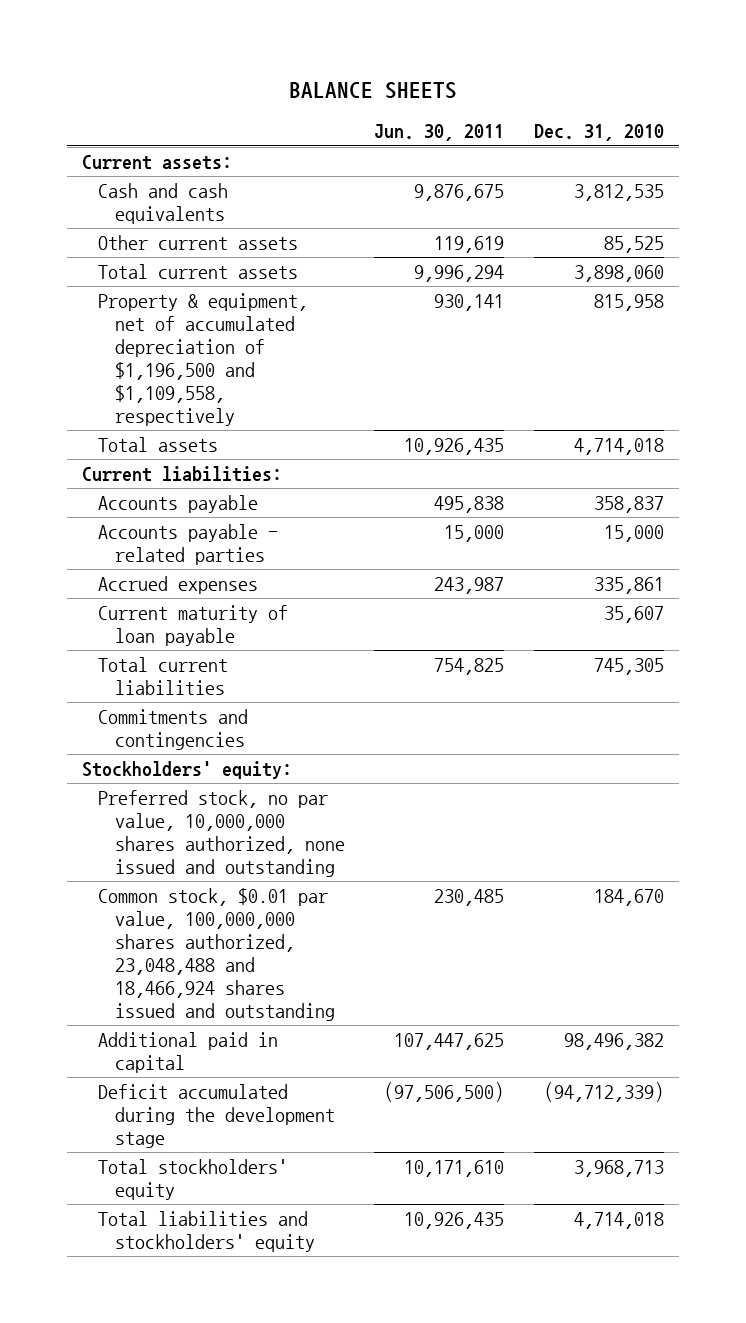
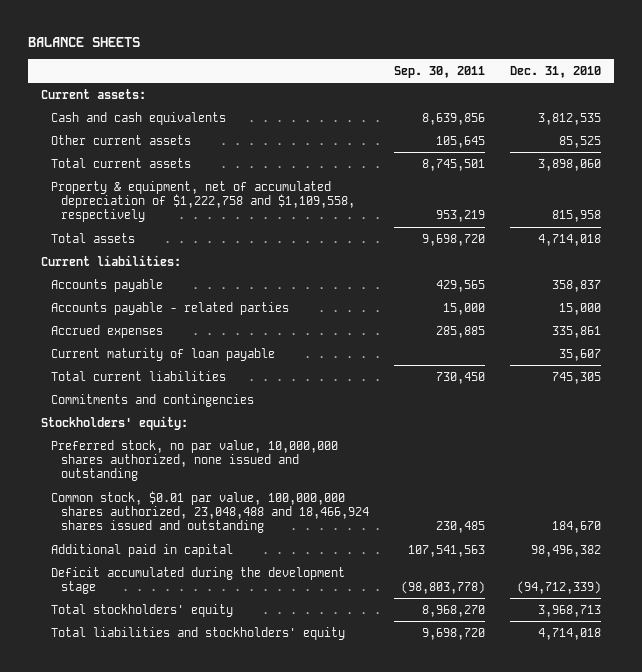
[374,124,505,142] Jun. 30, 2011 -> none
none -> [393,65,485,78] Sep. 30, 2011
[98,292,309,426] Property & equipment, net of accumulated depreciation of $1,196,500 and $1,109,558, respectively -> [50,180,355,223] Property & equipment, net of accumulated depreciation of $1,222,758 and $1,109,558, respectively

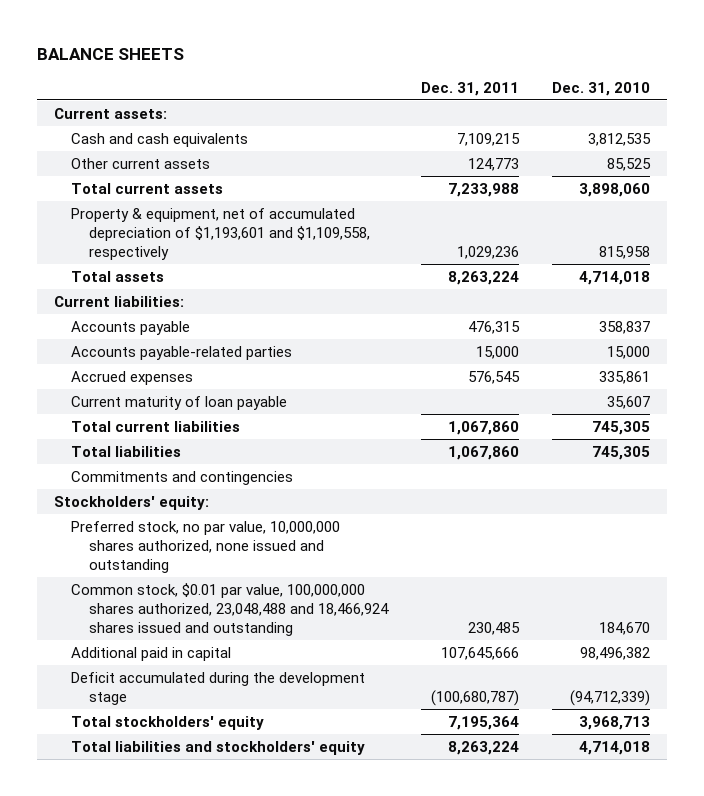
[393,65,485,78] Sep. 30, 2011 -> none
none -> [421,81,520,96] Dec. 31, 2011
[50,180,355,223] Property & equipment, net of accumulated depreciation of $1,222,758 and $1,109,558, respectively -> [71,207,371,260] Property & equipment, net of accumulated depreciation of $1,193,601 and $1,109,558, respectively
[50,301,289,315] Accounts payable - related parties -> [71,345,293,360] Accounts payable-related parties
none -> [71,445,182,457] Total liabilities

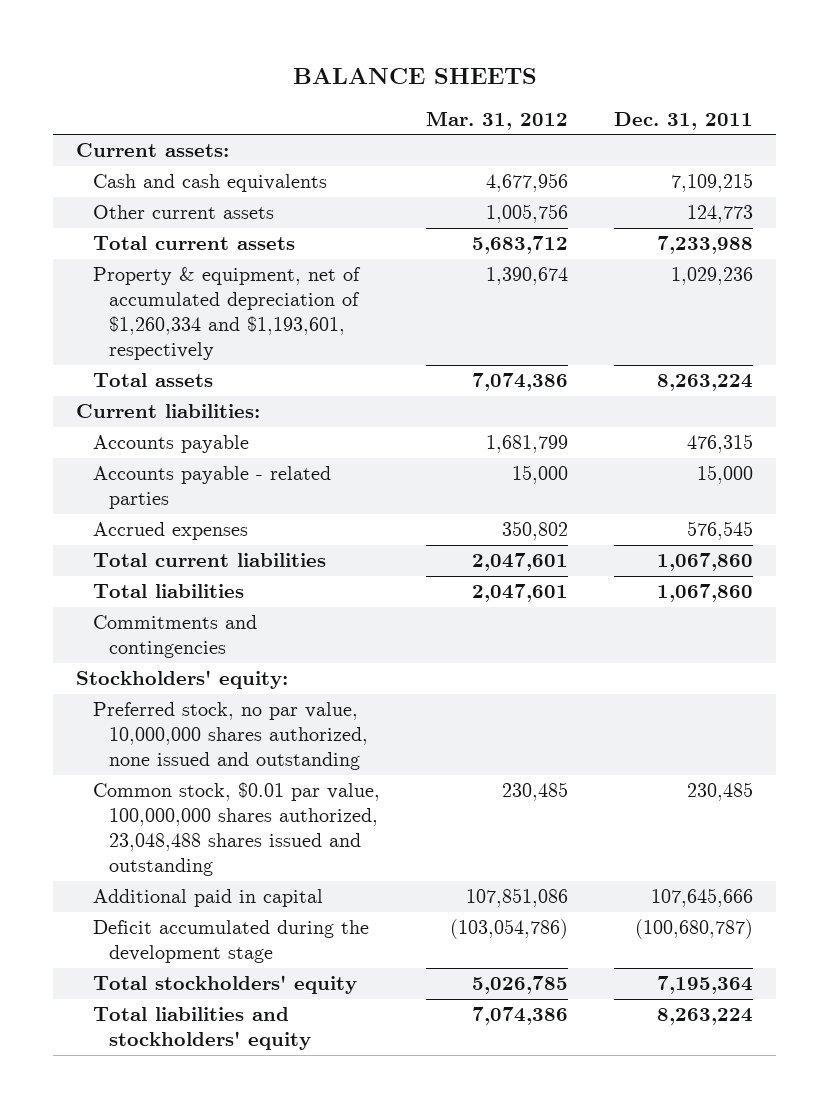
[552,81,651,96] Dec. 31, 2010 -> none
none -> [425,110,568,130] Mar. 31, 2012
[71,207,371,260] Property & equipment, net of accumulated depreciation of $1,193,601 and $1,109,558, respectively -> [92,267,361,361] Property & equipment, net of accumulated depreciation of $1,260,334 and $1,193,601, respectively
[71,345,293,360] Accounts payable-related parties -> [92,466,331,510] Accounts payable - related parties
[71,395,288,410] Current maturity of loan payable -> none
[71,582,390,636] Common stock, $0.01 par value, 100,000,000 shares authorized, 23,048,488 and 18,466,924 shares issued and outstanding -> [92,782,380,877] Common stock, $0.01 par value, 100,000,000 shares authorized, 23,048,488 shares issued and outstanding

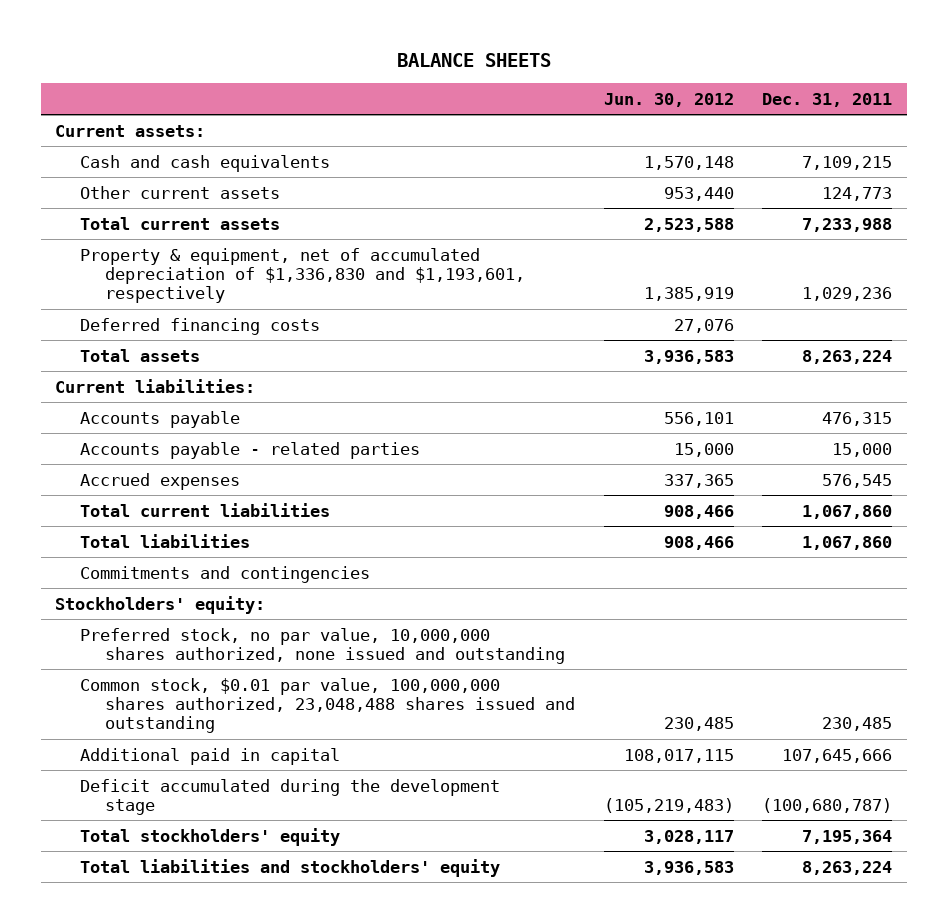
[425,110,568,130] Mar. 31, 2012 -> none
none -> [603,92,734,107] Jun. 30, 2012
[92,267,361,361] Property & equipment, net of accumulated depreciation of $1,260,334 and $1,193,601, respectively -> [80,247,526,304] Property & equipment, net of accumulated depreciation of $1,336,830 and $1,193,601, respectively
none -> [80,317,321,335] Deferred financing costs

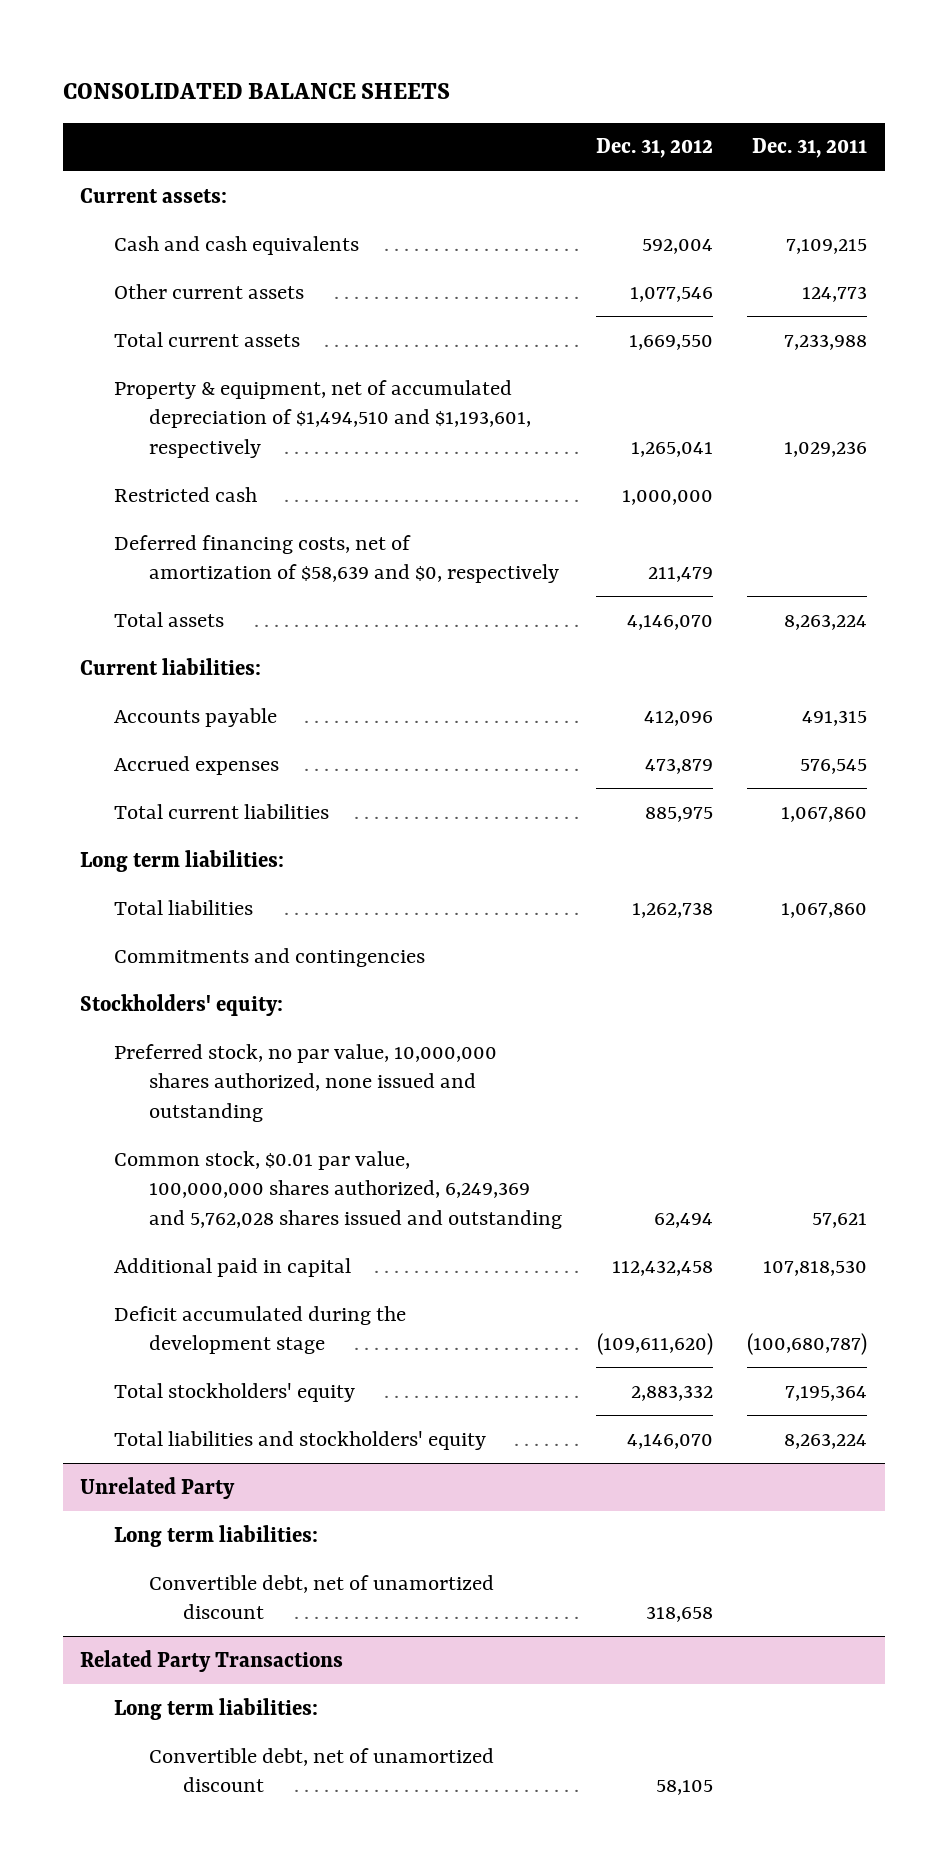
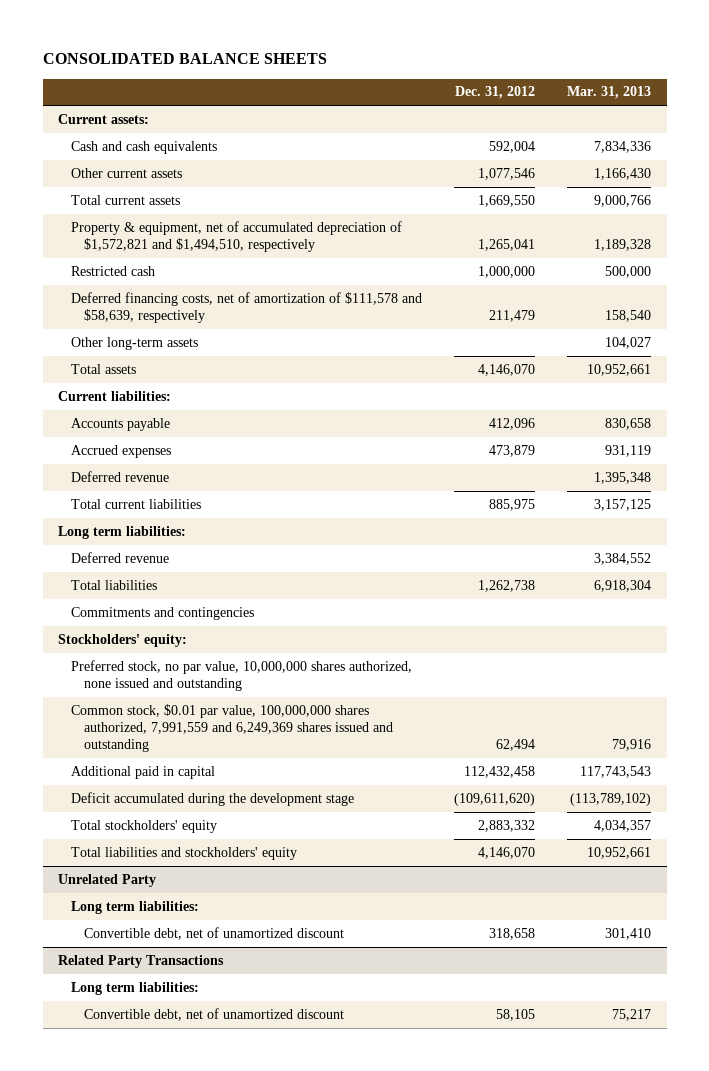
[752,138,868,159] Dec. 31, 2011 -> none
none -> [566,86,651,100] Mar. 31, 2013
[114,379,531,458] Property & equipment, net of accumulated depreciation of $1,494,510 and $1,193,601, respectively -> [71,220,403,252] Property & equipment, net of accumulated depreciation of $1,572,821 and $1,494,510, respectively
[114,534,559,584] Deferred financing costs, net of amortization of $58,639 and $0, respectively -> [71,291,423,323] Deferred financing costs, net of amortization of $111,578 and $58,639, respectively
none -> [71,336,199,350] Other long-term assets
none -> [71,470,170,482] Deferred revenue
none -> [71,551,170,563] Deferred revenue
[114,1150,562,1229] Common stock, $0.01 par value, 100,000,000 shares authorized, 6,249,369 and 5,762,028 shares issued and outstanding -> [71,703,393,752] Common stock, $0.01 par value, 100,000,000 shares authorized, 7,991,559 and 6,249,369 shares issued and outstanding

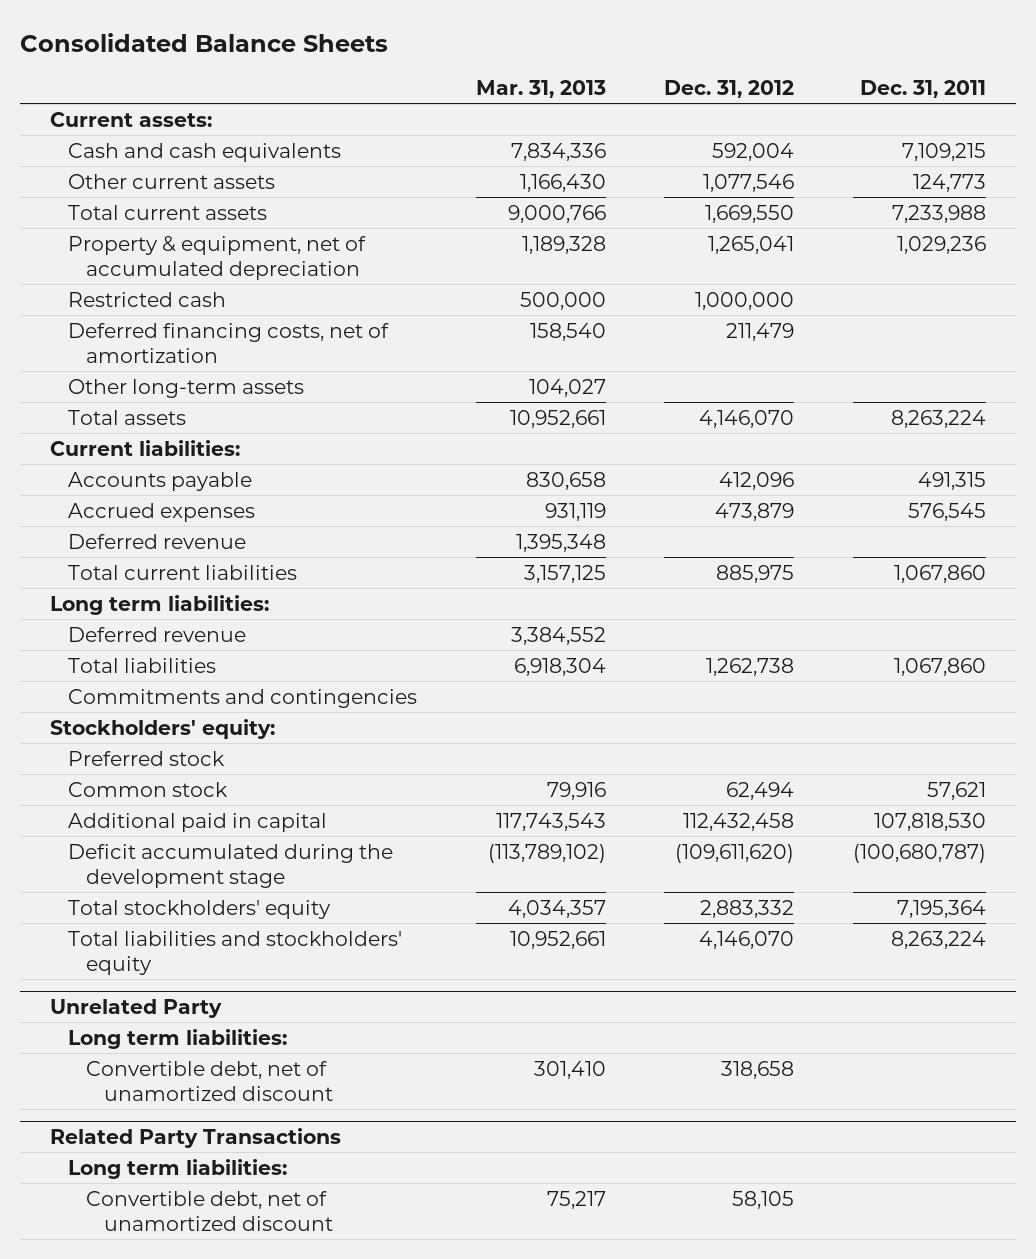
[42,53,327,65] CONSOLIDATED BALANCE SHEETS -> [20,33,389,53] Consolidated Balance Sheets
none -> [860,80,987,99] Dec. 31, 2011
[71,220,403,252] Property & equipment, net of accumulated depreciation of $1,572,821 and $1,494,510, respectively -> [67,235,366,280] Property & equipment, net of accumulated depreciation
[71,291,423,323] Deferred financing costs, net of amortization of $111,578 and $58,639, respectively -> [67,322,389,363] Deferred financing costs, net of amortization
[71,659,413,691] Preferred stock, no par value, 10,000,000 shares authorized, none issued and outstanding -> [67,750,225,766] Preferred stock
[71,703,393,752] Common stock, $0.01 par value, 100,000,000 shares authorized, 7,991,559 and 6,249,369 shares issued and outstanding -> [67,781,228,797] Common stock

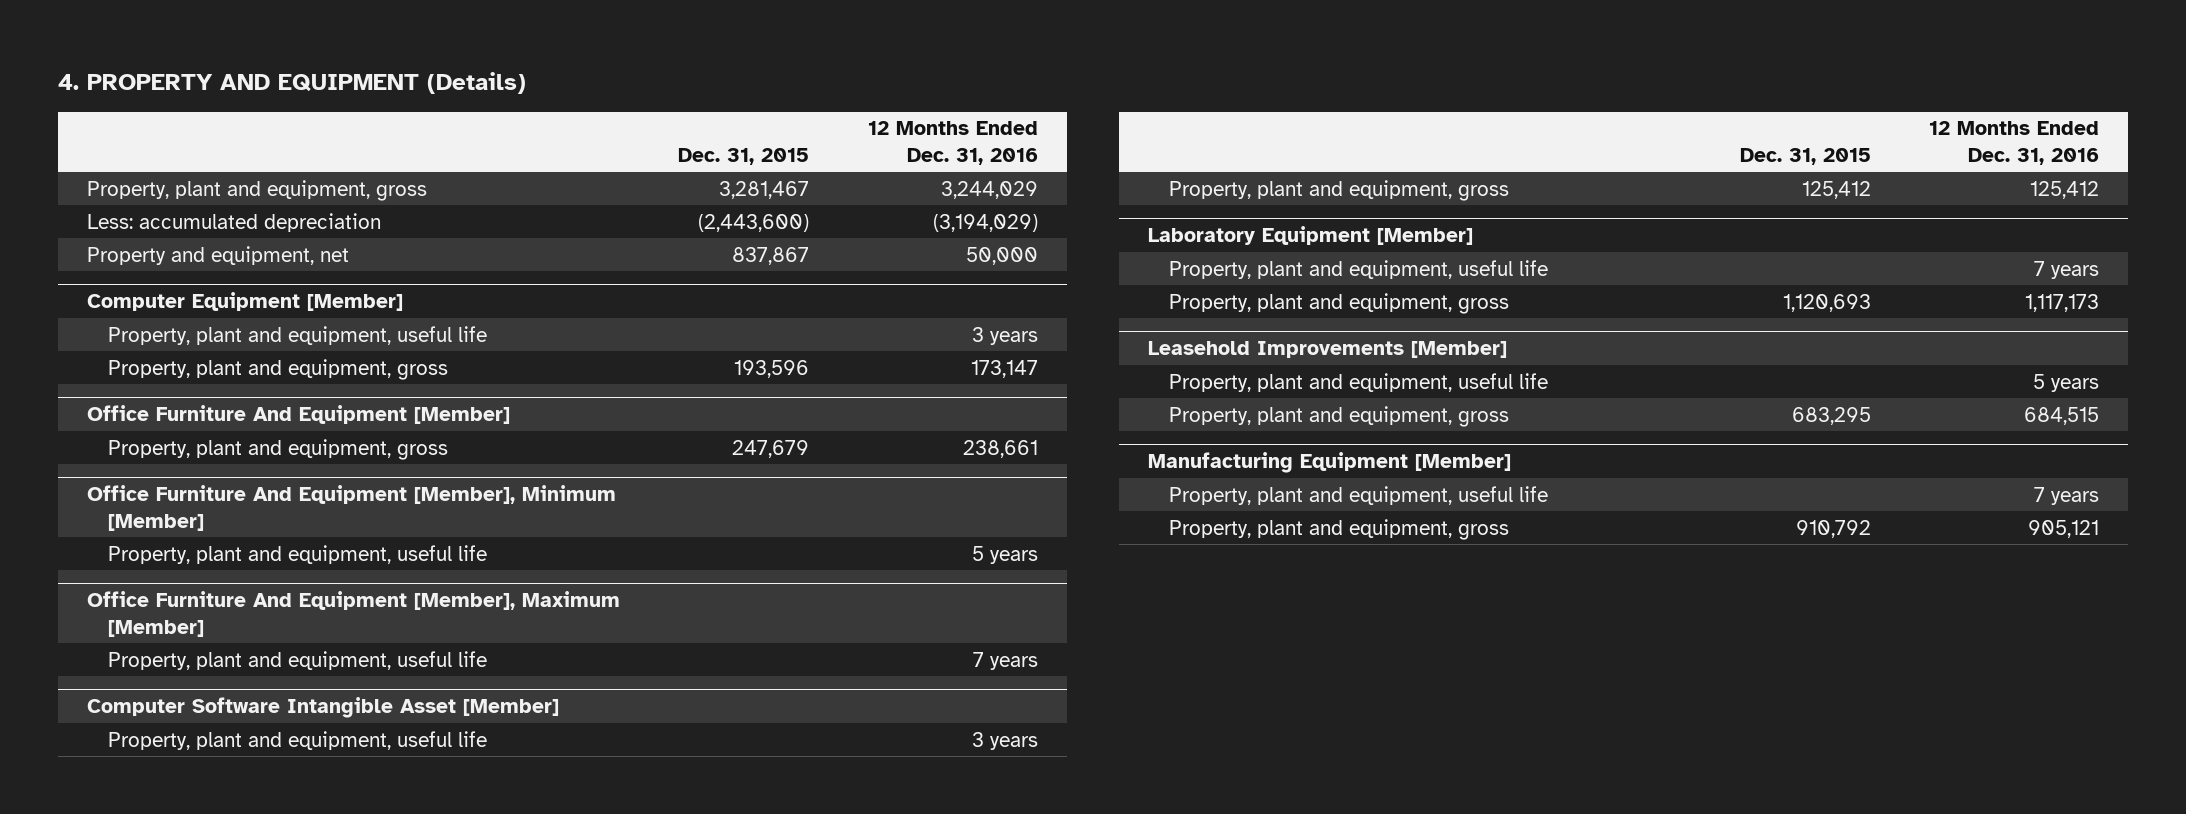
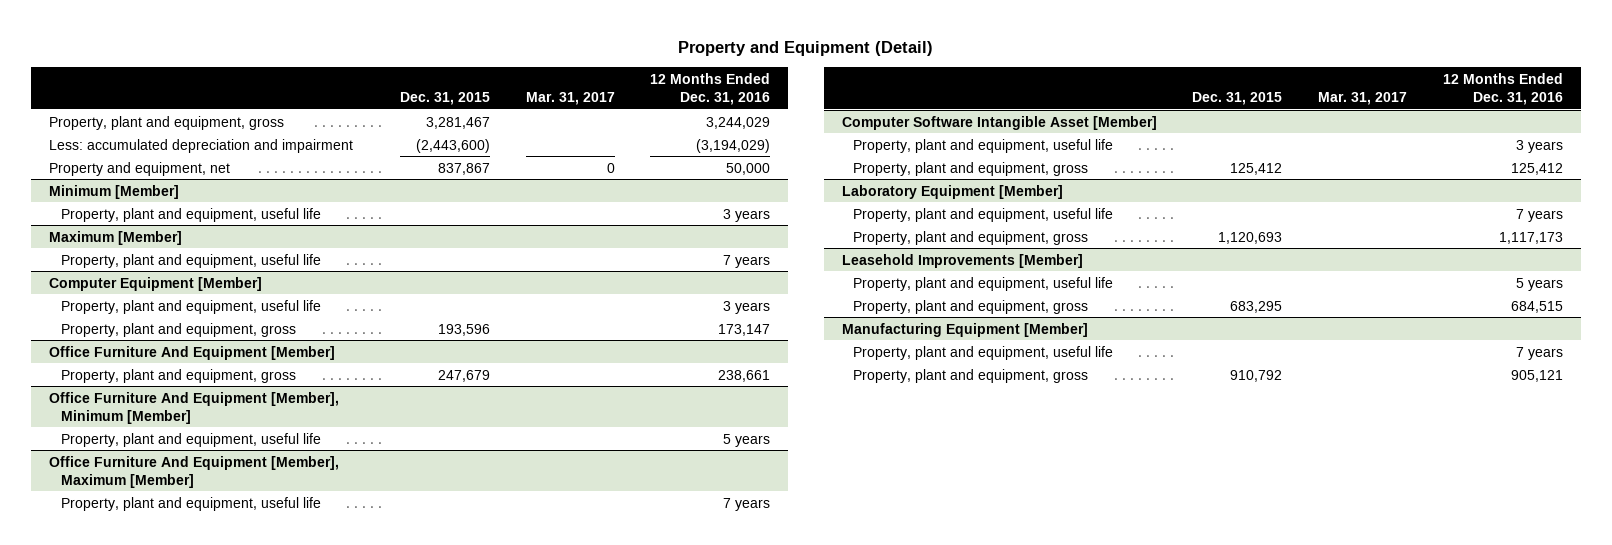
[57,72,526,95] 4. PROPERTY AND EQUIPMENT (Details) -> [677,41,933,57] Property and Equipment (Detail)
none -> [525,92,615,106] Mar. 31, 2017
[86,212,381,232] Less: accumulated depreciation -> [49,138,354,153] Less: accumulated depreciation and impairment
none -> [49,184,180,199] Minimum [Member]
none -> [60,207,321,222] Property, plant and equipment, useful life
none -> [49,230,183,245] Maximum [Member]
none -> [60,253,321,268] Property, plant and equipment, useful life

